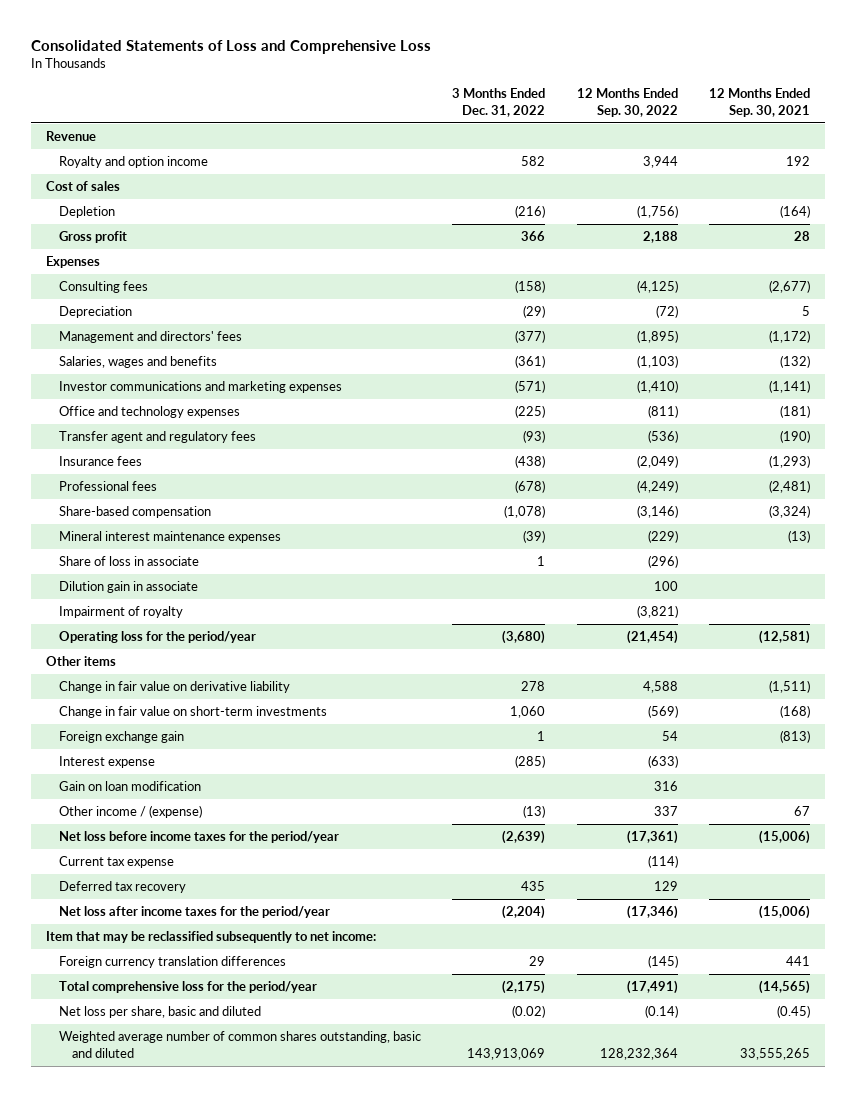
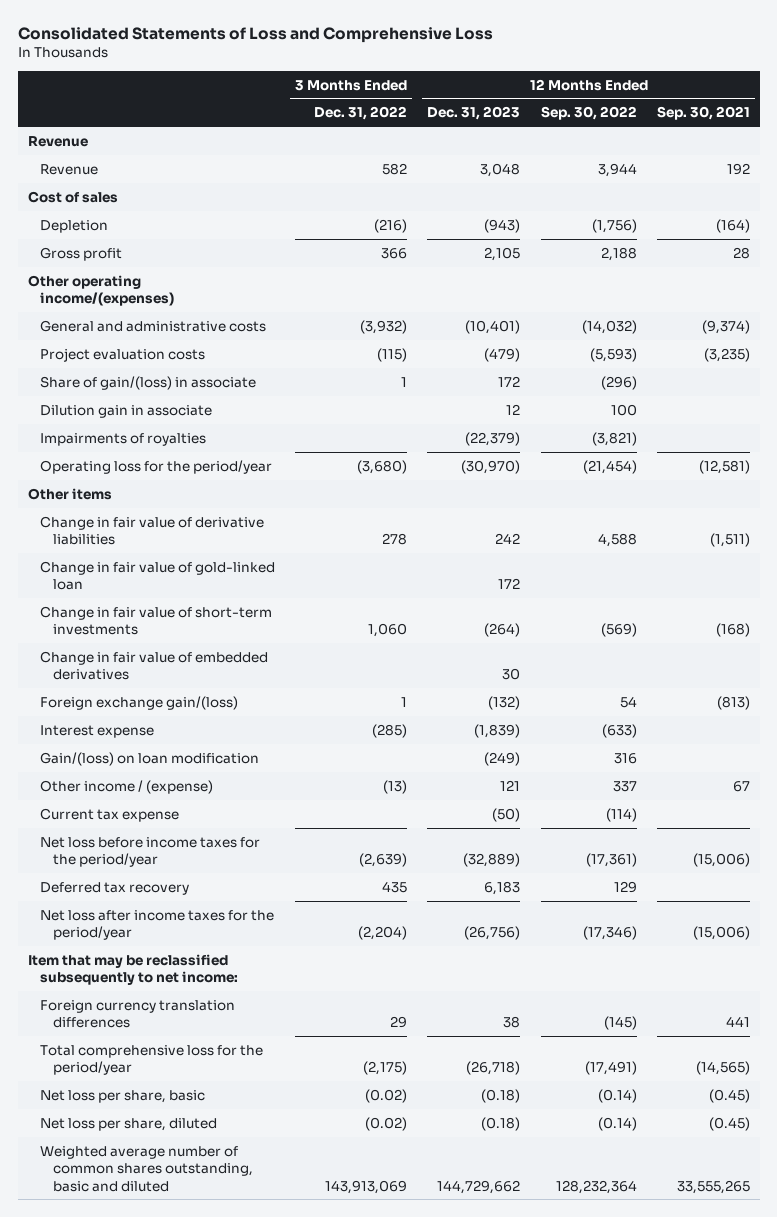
none -> [427,106,521,121] Dec. 31, 2023
[59,156,209,169] Royalty and option income -> [40,163,99,175] Revenue
[59,281,149,294] Consulting fees -> none
[59,306,133,319] Depreciation -> none
[59,331,243,344] Management and directors' fees -> none
[59,356,218,369] Salaries, wages and benefits -> none
[59,381,343,394] Investor communications and marketing expenses -> none
[59,406,241,419] Office and technology expenses -> none
[59,431,257,444] Transfer agent and regulatory fees -> none
[59,456,143,467] Insurance fees -> none
[59,481,158,492] Professional fees -> none
[59,506,212,519] Share-based compensation -> none
[59,531,282,544] Mineral interest maintenance expenses -> none
[46,256,101,269] Expenses -> [27,274,175,307] Other operating income/(expenses)
none -> [40,319,267,332] General and administrative costs
none -> [40,347,206,362] Project evaluation costs
[59,556,200,567] Share of loss in associate -> [40,375,257,390] Share of gain/(loss) in associate
[59,606,184,619] Impairment of royalty -> [40,432,207,446] Impairments of royalties
[59,681,291,694] Change in fair value on derivative liability -> [40,515,265,546] Change in fair value of derivative liabilities
none -> [40,560,276,591] Change in fair value of gold-linked loan
[59,706,328,719] Change in fair value on short-term investments -> [40,605,273,636] Change in fair value of short-term investments
none -> [40,650,269,681] Change in fair value of embedded derivatives
[59,731,185,744] Foreign exchange gain -> [40,695,239,710] Foreign exchange gain/(loss)
[59,781,202,792] Gain on loan modification -> [40,751,260,766] Gain/(loss) on loan modification
[59,831,340,844] Net loss before income taxes for the period/year -> [40,836,261,868] Net loss before income taxes for the period/year
[59,1006,262,1019] Net loss per share, basic and diluted -> [40,1089,206,1103] Net loss per share, basic
none -> [40,1117,218,1131] Net loss per share, diluted

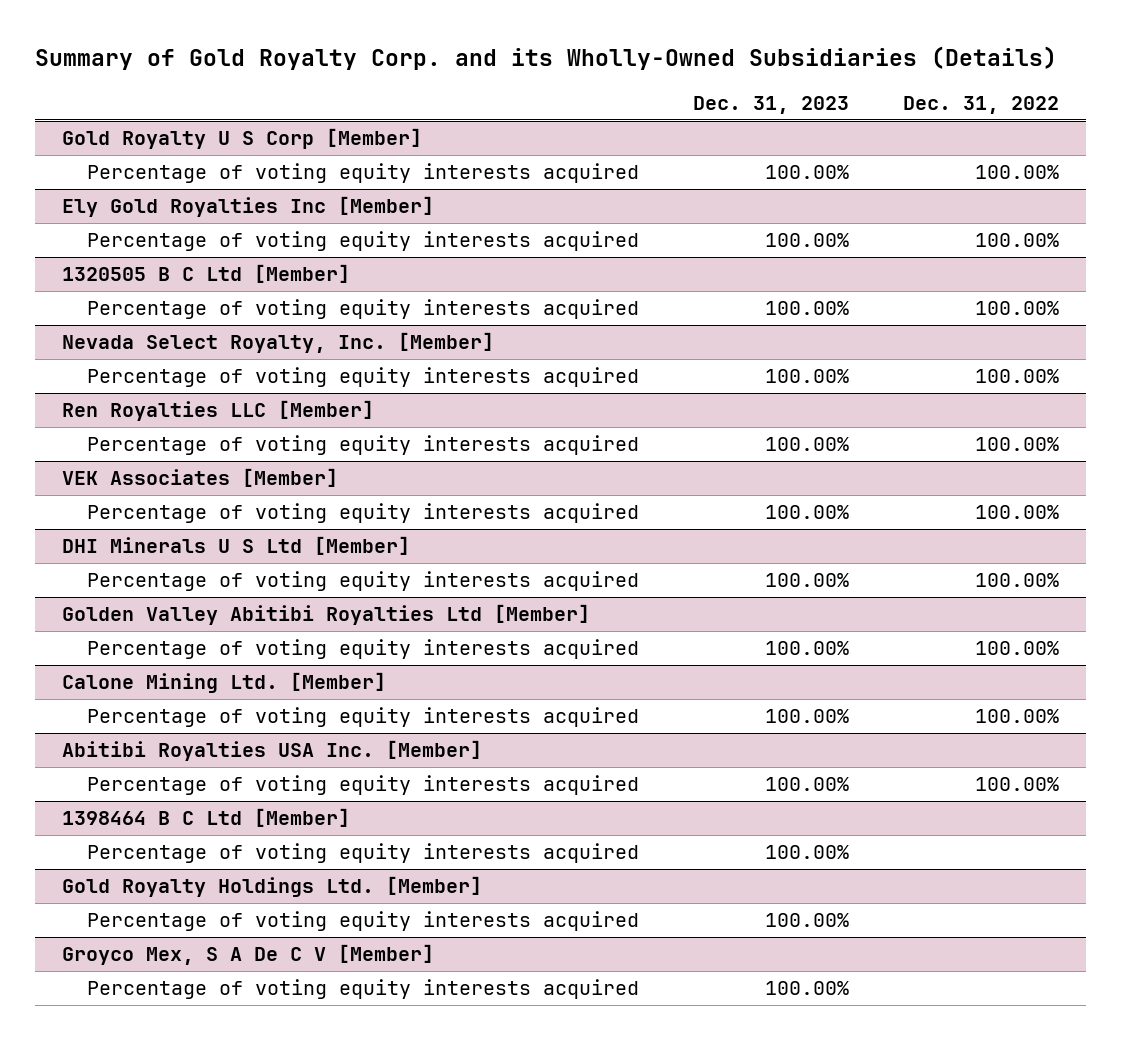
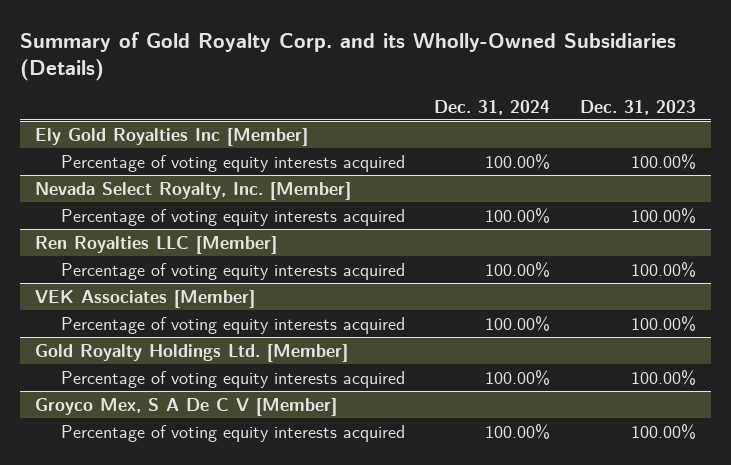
[903,96,1060,115] Dec. 31, 2022 -> none
none -> [434,99,551,115] Dec. 31, 2024
[62,128,423,150] Gold Royalty U S Corp [Member] -> none
[87,163,640,184] Percentage of voting equity interests acquired -> none
[62,264,351,284] 1320505 B C Ltd [Member] -> none
[87,299,640,320] Percentage of voting equity interests acquired -> none
[62,536,411,556] DHI Minerals U S Ltd [Member] -> none
[87,571,640,592] Percentage of voting equity interests acquired -> none
[62,604,591,626] Golden Valley Abitibi Royalties Ltd [Member] -> none
[87,639,640,660] Percentage of voting equity interests acquired -> none
[62,672,387,694] Calone Mining Ltd. [Member] -> none
[87,707,640,728] Percentage of voting equity interests acquired -> none
[62,740,483,762] Abitibi Royalties USA Inc. [Member] -> none
[87,775,640,796] Percentage of voting equity interests acquired -> none
[62,808,351,828] 1398464 B C Ltd [Member] -> none
[87,843,640,864] Percentage of voting equity interests acquired -> none

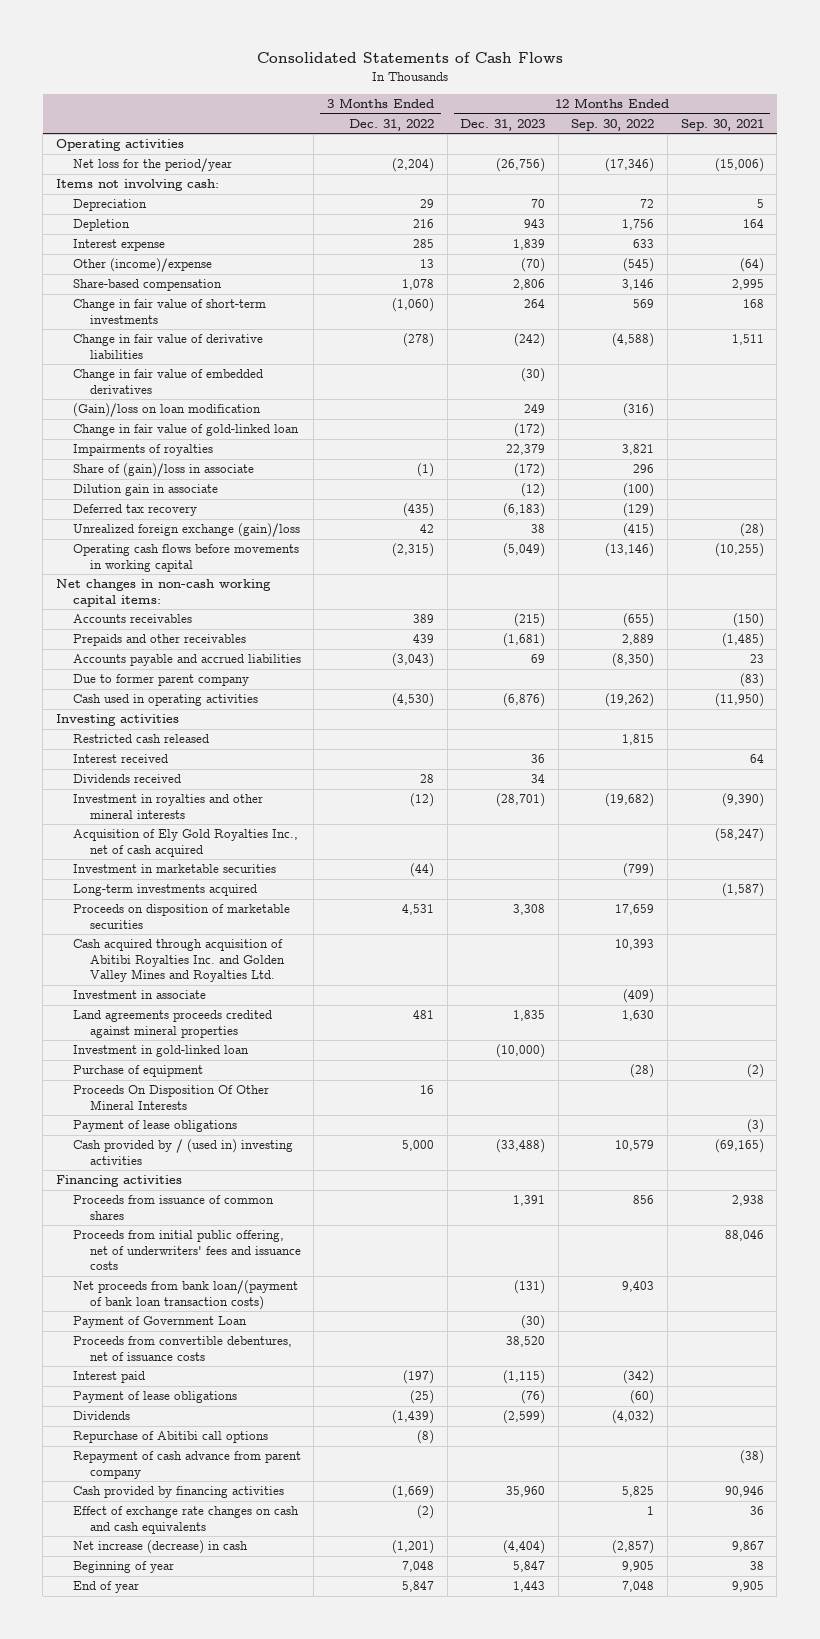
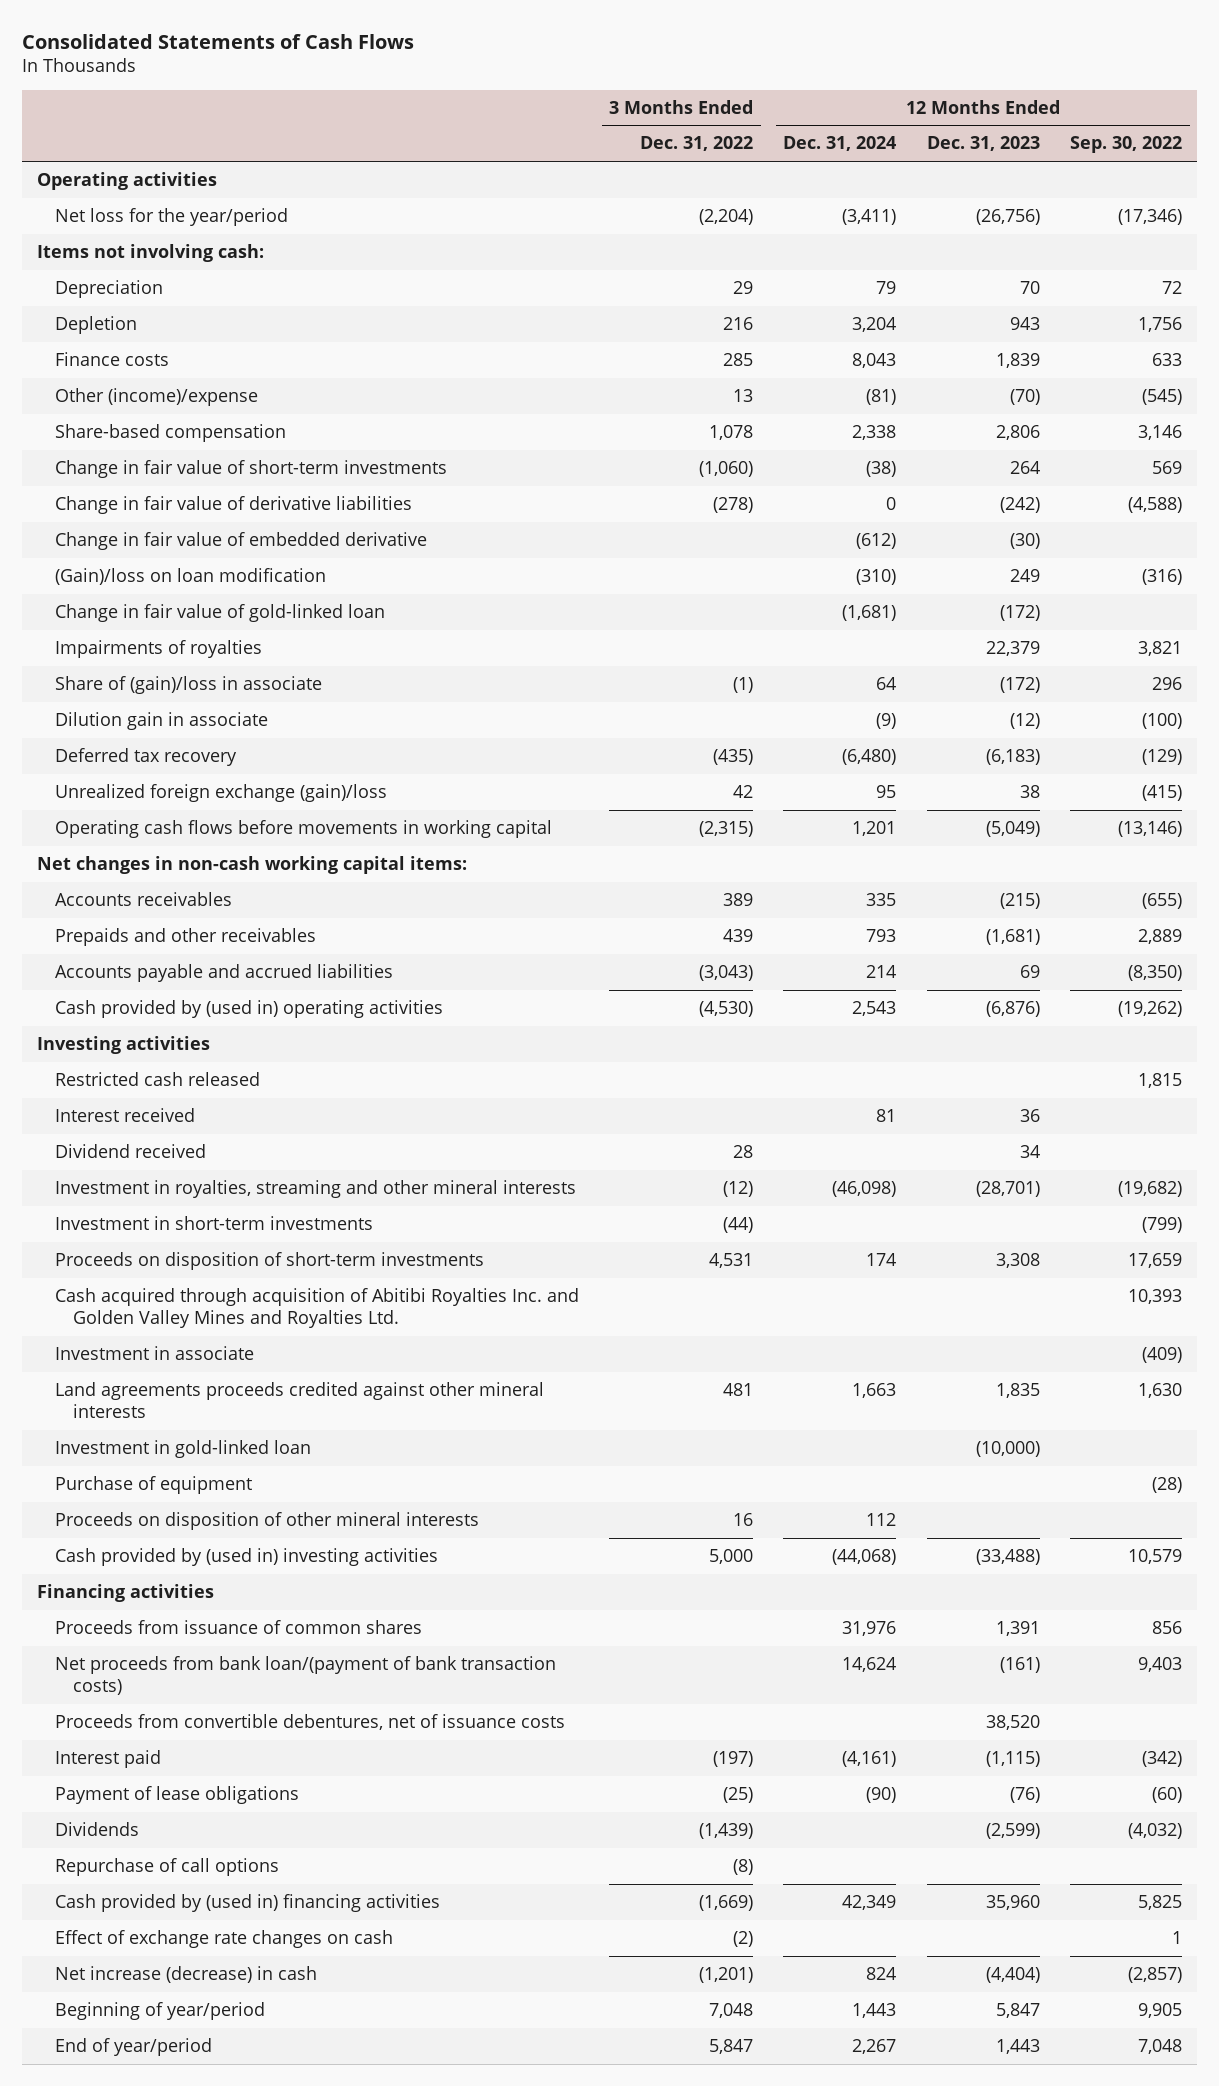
[680,118,764,131] Sep. 30, 2021 -> none
none -> [783,136,897,152] Dec. 31, 2024
[72,158,232,173] Net loss for the period/year -> [54,208,288,227] Net loss for the year/period
[72,239,165,252] Interest expense -> [54,352,169,367] Finance costs
[72,369,263,394] Change in fair value of embedded derivatives -> [54,532,427,551] Change in fair value of embedded derivative
[72,674,249,687] Due to former parent company -> none
[72,694,258,707] Cash used in operating activities -> [54,1000,443,1019] Cash provided by (used in) operating activities
[72,829,298,857] Acquisition of Ely Gold Royalties Inc., net of cash acquired -> none
[72,884,257,897] Long-term investments acquired -> none
[72,774,181,784] Dividends received -> [54,1144,206,1159] Dividend received
[72,794,263,819] Investment in royalties and other mineral interests -> [54,1180,576,1199] Investment in royalties, streaming and other mineral interests
[72,864,276,874] Investment in marketable securities -> [54,1216,373,1231] Investment in short-term investments
[72,904,290,929] Proceeds on disposition of marketable securities -> [54,1252,484,1271] Proceeds on disposition of short-term investments
[72,1010,272,1038] Land agreements proceeds credited against mineral properties -> [54,1382,544,1418] Land agreements proceeds credited against other mineral interests
[72,1120,237,1133] Payment of lease obligations -> none
[72,1085,269,1110] Proceeds On Disposition Of Other Mineral Interests -> [54,1512,479,1531] Proceeds on disposition of other mineral interests
[72,1139,293,1165] Cash provided by / (used in) investing activities -> [54,1548,438,1567] Cash provided by (used in) investing activities
[72,1230,301,1271] Proceeds from initial public offering, net of underwriters' fees and issuance costs -> none
[72,1316,247,1329] Payment of Government Loan -> none
[72,1280,298,1310] Net proceeds from bank loan/(payment of bank loan transaction costs) -> [54,1656,556,1695] Net proceeds from bank loan/(payment of bank transaction costs)
[514,1280,546,1295] (131) -> [999,1657,1040,1674] (161)
[72,1451,301,1479] Repayment of cash advance from parent company -> none
[72,1431,268,1444] Repurchase of Abitibi call options -> [54,1858,279,1877] Repurchase of call options
[72,1486,284,1499] Cash provided by financing activities -> [54,1894,440,1913] Cash provided by (used in) financing activities
[72,1506,299,1534] Effect of exchange rate changes on cash and cash equivalents -> [54,1930,393,1949] Effect of exchange rate changes on cash
[72,1561,174,1574] Beginning of year -> [54,2002,265,2021] Beginning of year/period
[72,1581,139,1594] End of year -> [54,2038,212,2057] End of year/period

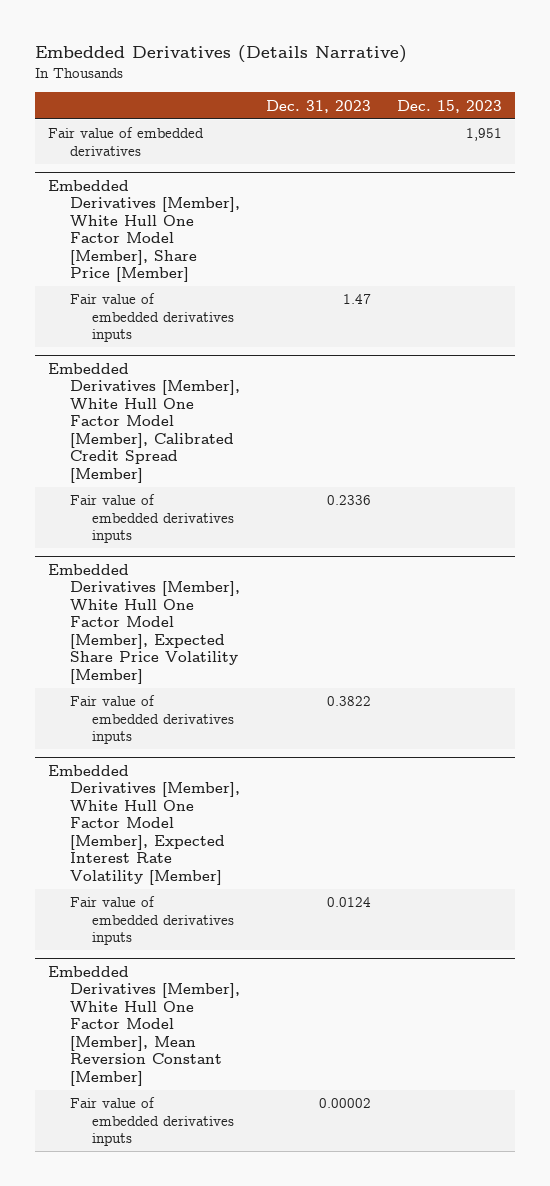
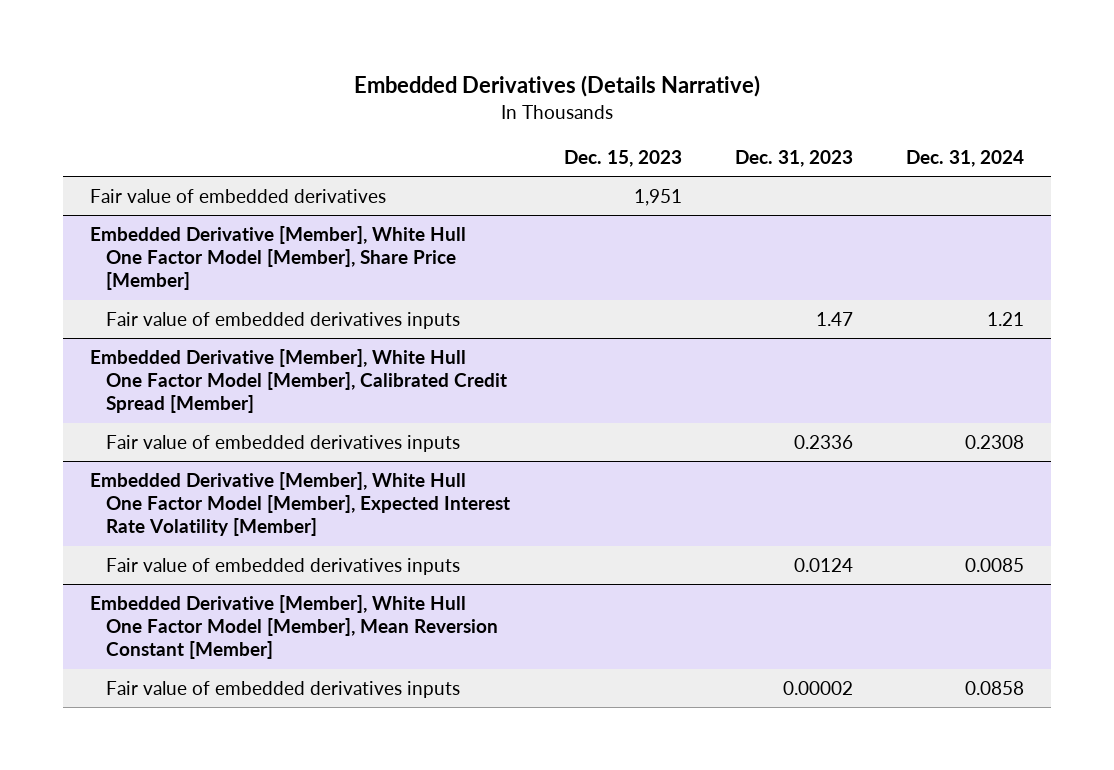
none -> [906,149,1025,167] Dec. 31, 2024
[47,179,240,283] Embedded Derivatives [Member], White Hull One Factor Model [Member], Share Price [Member] -> [89,226,466,291] Embedded Derivative [Member], White Hull One Factor Model [Member], Share Price [Member]
[47,362,240,483] Embedded Derivatives [Member], White Hull One Factor Model [Member], Calibrated Credit Spread [Member] -> [89,349,508,414] Embedded Derivative [Member], White Hull One Factor Model [Member], Calibrated Credit Spread [Member]
[47,563,240,684] Embedded Derivatives [Member], White Hull One Factor Model [Member], Expected Share Price Volatility [Member] -> none
[69,695,234,745] Fair value of embedded derivatives inputs -> none
[47,764,240,885] Embedded Derivatives [Member], White Hull One Factor Model [Member], Expected Interest Rate Volatility [Member] -> [89,472,511,537] Embedded Derivative [Member], White Hull One Factor Model [Member], Expected Interest Rate Volatility [Member]
[47,965,240,1086] Embedded Derivatives [Member], White Hull One Factor Model [Member], Mean Reversion Constant [Member] -> [89,595,499,660] Embedded Derivative [Member], White Hull One Factor Model [Member], Mean Reversion Constant [Member]

